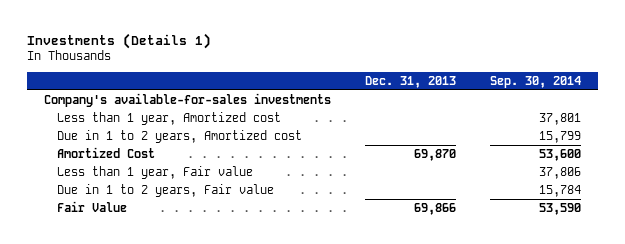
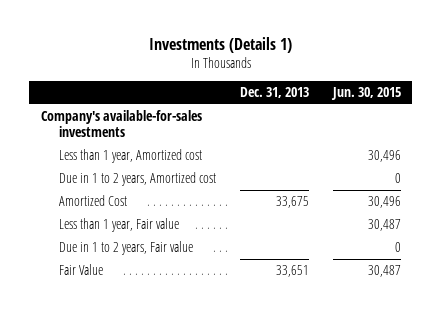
[490,75,582,88] Sep. 30, 2014 -> none
none -> [330,87,401,101] Jun. 30, 2015
[414,149,457,162] 69,870 -> [275,196,309,209] 33,675
[414,203,457,216] 69,866 -> [275,265,309,278] 33,651

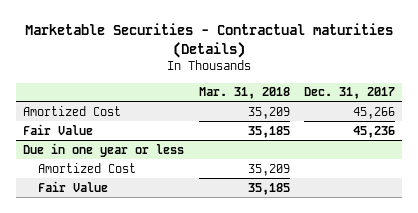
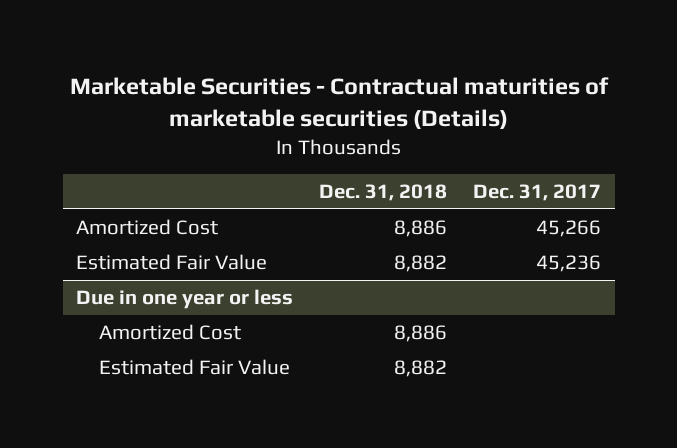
[25,23,394,58] Marketable Securities - Contractual maturities (Details) -> [69,77,609,130] Marketable Securities - Contractual maturities of marketable securities (Details)
[198,87,290,100] Mar. 31, 2018 -> none
none -> [319,184,448,202] Dec. 31, 2018
[23,123,94,135] Fair Value -> [75,253,267,270] Estimated Fair Value
[37,180,108,192] Fair Value -> [98,358,290,375] Estimated Fair Value

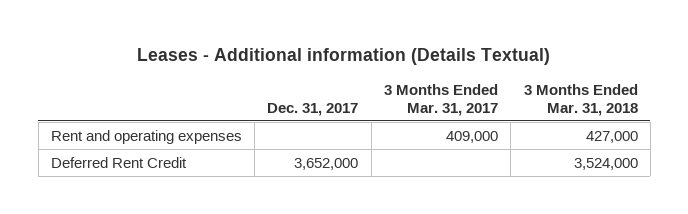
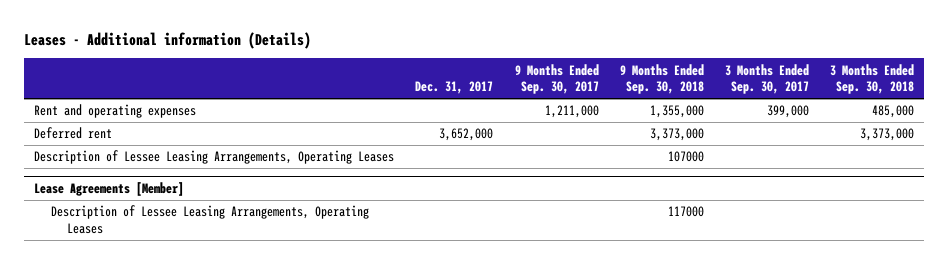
[137,48,551,66] Leases - Additional information (Details Textual) -> [23,31,311,49] Leases - Additional information (Details)
[383,84,498,116] 3 Months Ended Mar. 31, 2017 -> none
[523,84,638,116] 3 Months Ended Mar. 31, 2018 -> none
none -> [514,63,599,95] 9 Months Ended Sep. 30, 2017
none -> [619,63,704,95] 9 Months Ended Sep. 30, 2018
none -> [724,63,809,95] 3 Months Ended Sep. 30, 2017
none -> [829,63,914,95] 3 Months Ended Sep. 30, 2018
[50,156,187,168] Deferred Rent Credit -> [34,127,113,140] Deferred rent
none -> [34,150,395,165] Description of Lessee Leasing Arrangements, Operating Leases
none -> [34,181,185,196] Lease Agreements [Member]
none -> [50,205,369,234] Description of Lessee Leasing Arrangements, Operating Leases

